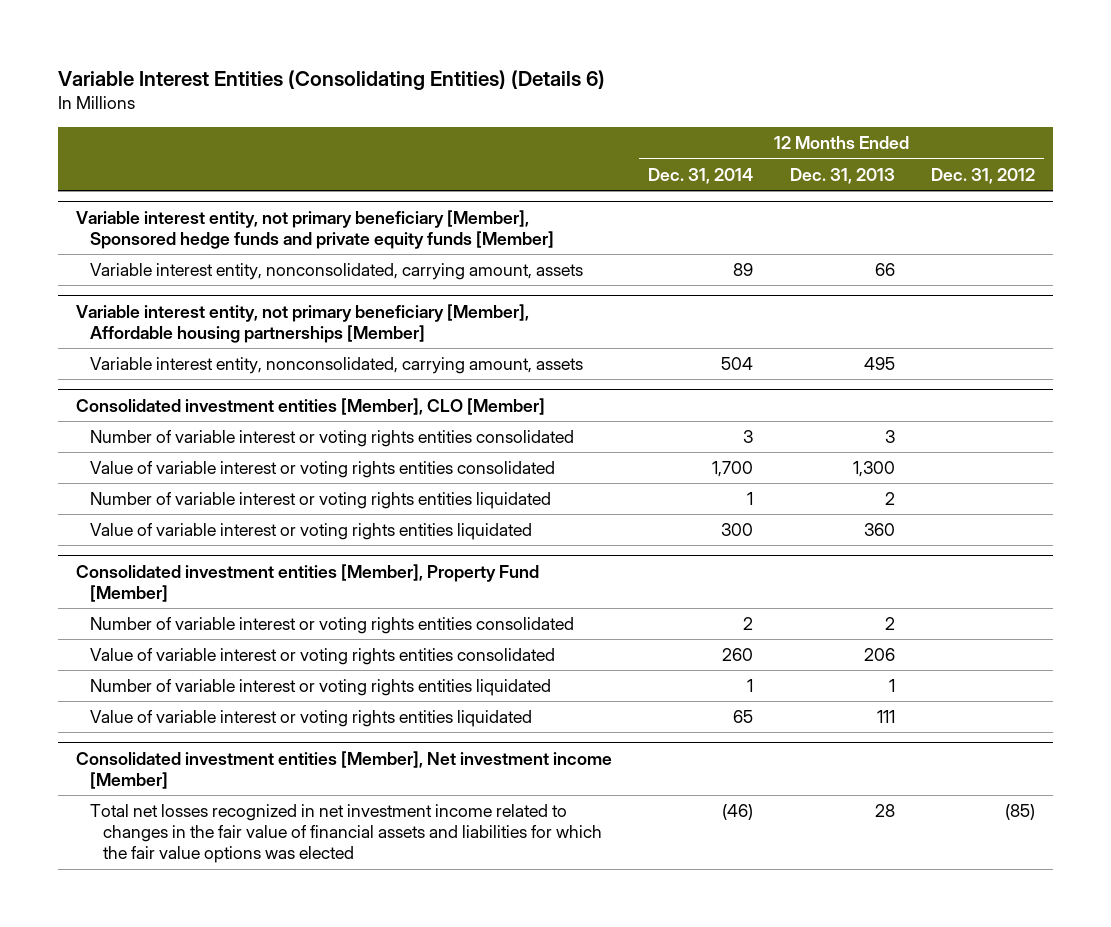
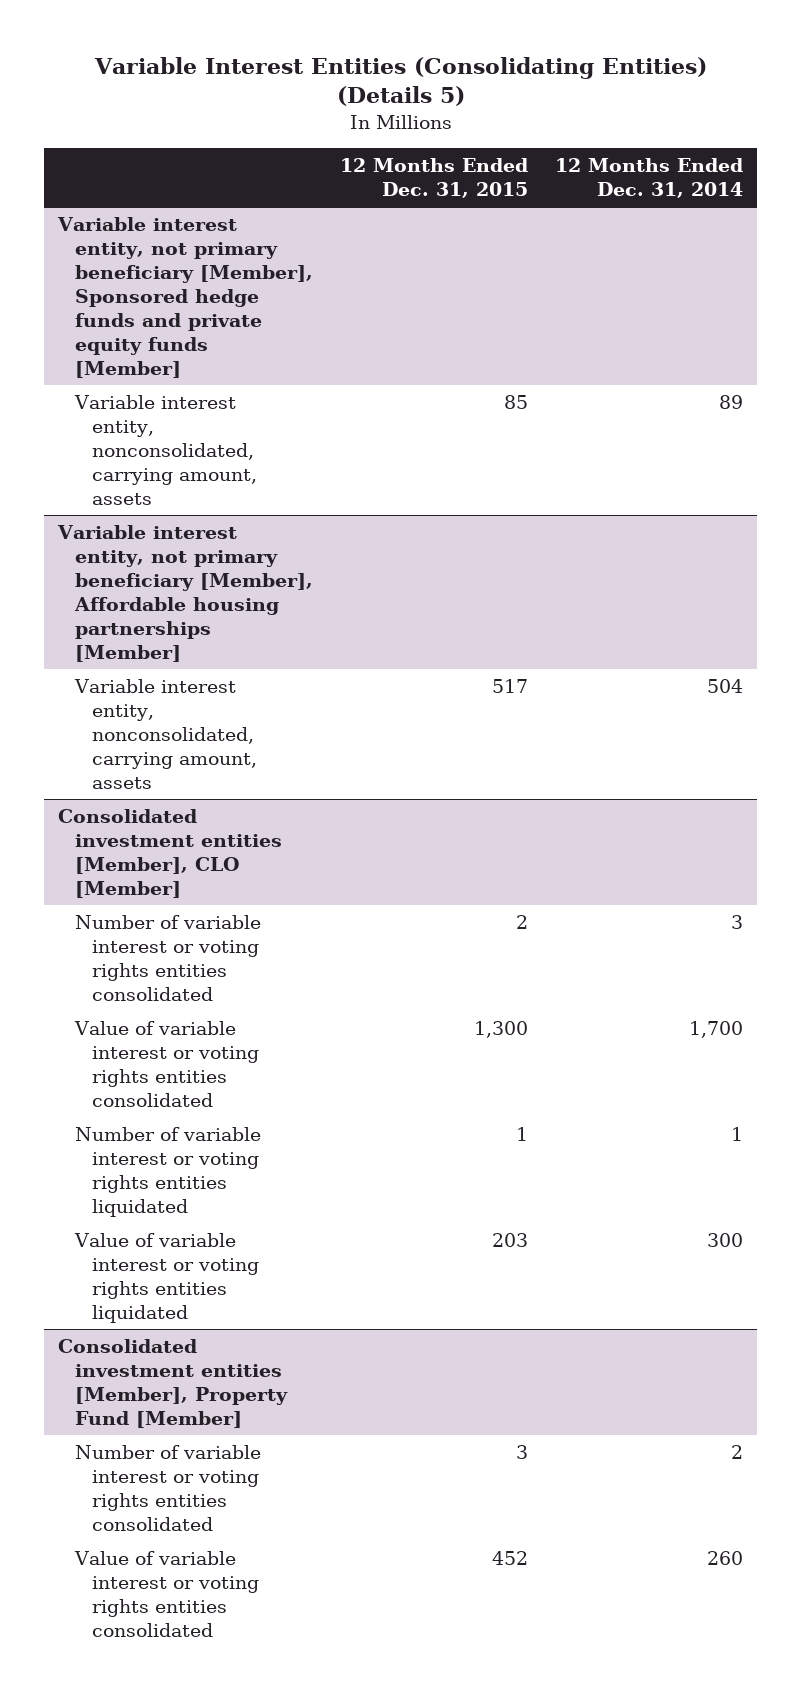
[58,69,606,90] Variable Interest Entities (Consolidating Entities) (Details 6) -> [93,56,707,107] Variable Interest Entities (Consolidating Entities) (Details 5)
[789,167,895,184] Dec. 31, 2013 -> none
[930,167,1035,184] Dec. 31, 2012 -> none
none -> [340,158,529,199] 12 Months Ended Dec. 31, 2015
[89,679,551,697] Number of variable interest or voting rights entities liquidated -> none
[89,710,532,728] Value of variable interest or voting rights entities liquidated -> none
[76,750,613,789] Consolidated investment entities [Member], Net investment income [Member] -> none
[89,804,603,864] Total net losses recognized in net investment income related to changes in the fair value of financial assets and liabilities for which the fair value options was elected -> none

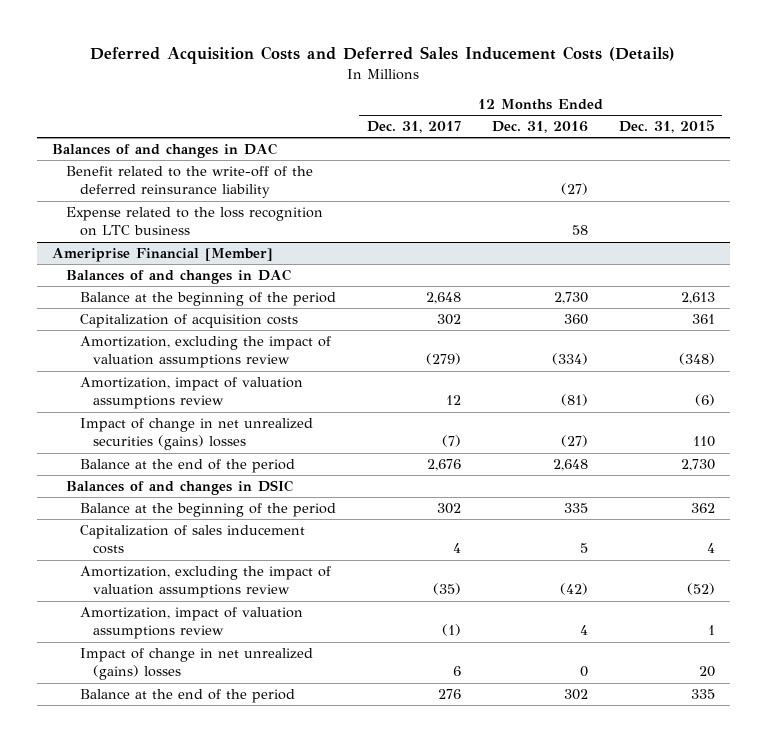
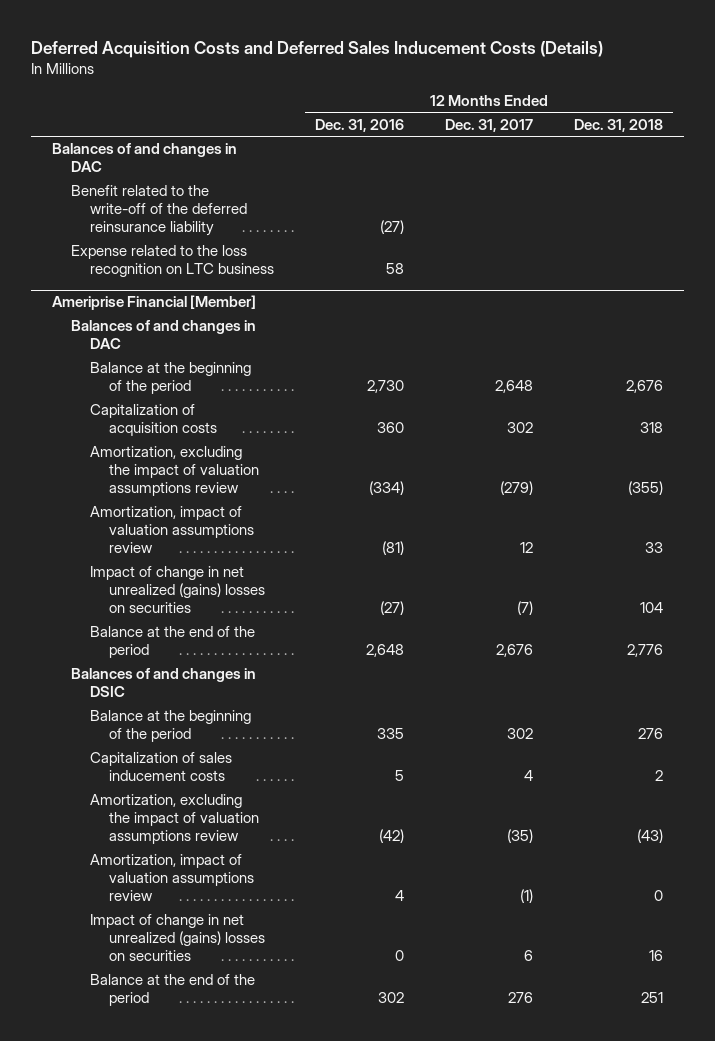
[618,120,715,134] Dec. 31, 2015 -> none
none -> [574,118,664,132] Dec. 31, 2018
[79,418,313,451] Impact of change in net unrealized securities (gains) losses -> [89,566,265,614] Impact of change in net unrealized (gains) losses on securities
[79,648,313,681] Impact of change in net unrealized (gains) losses -> [89,914,265,962] Impact of change in net unrealized (gains) losses on securities

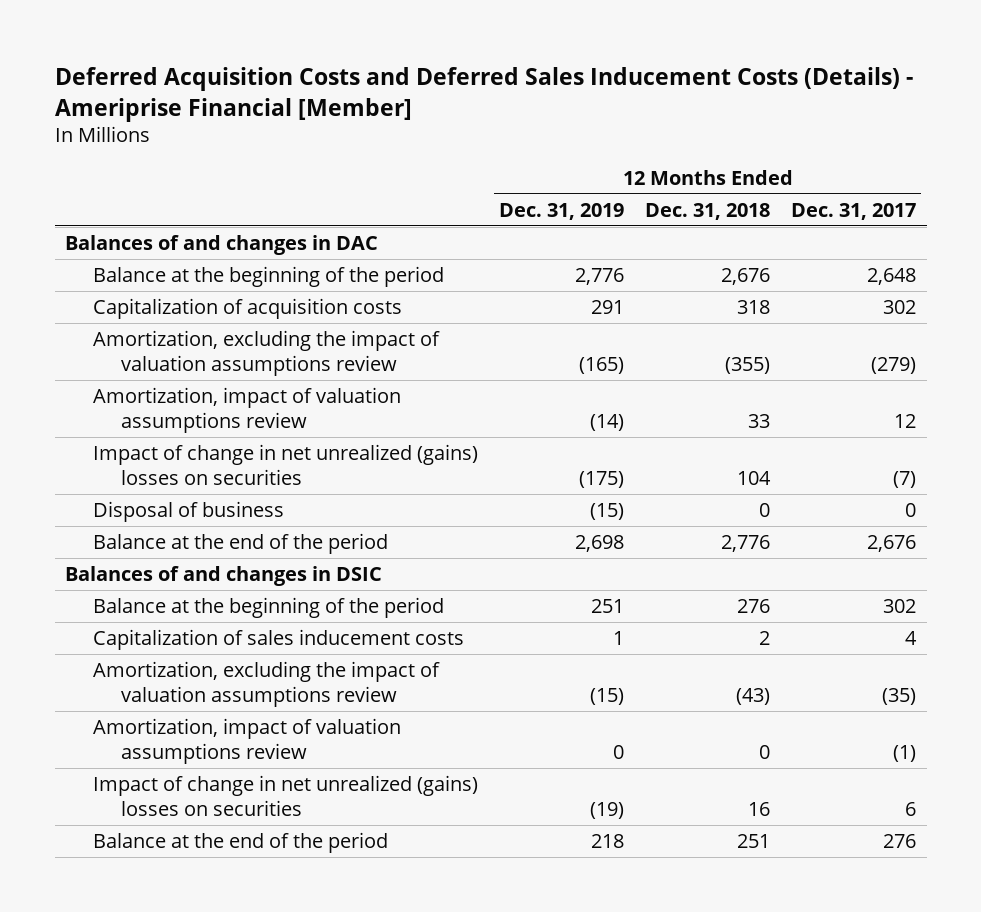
[31,41,604,59] Deferred Acquisition Costs and Deferred Sales Inducement Costs (Details) -> [54,67,913,122] Deferred Acquisition Costs and Deferred Sales Inducement Costs (Details) - Ameriprise Financial [Member]
[314,118,404,132] Dec. 31, 2016 -> none
none -> [498,202,624,220] Dec. 31, 2019
[70,185,247,237] Benefit related to the write-off of the deferred reinsurance liability -> none
[70,245,274,278] Expense related to the loss recognition on LTC business -> none
[51,295,256,311] Ameriprise Financial [Member] -> none
[70,320,256,350] Balances of and changes in DAC -> none
none -> [92,500,284,522] Disposal of business

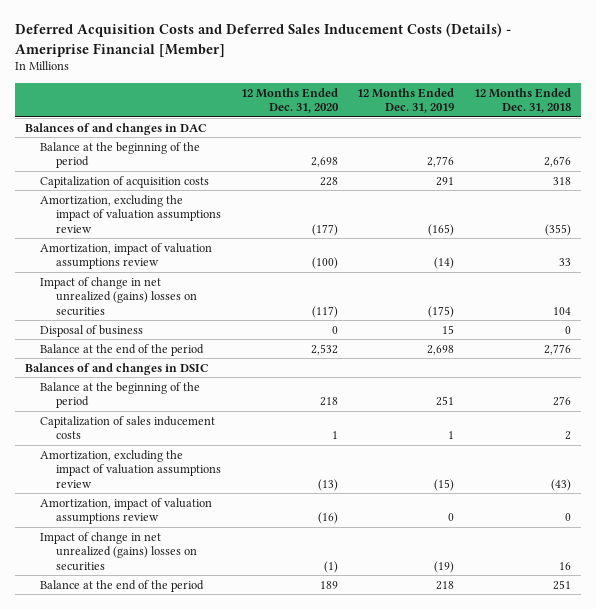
[791,202,917,220] Dec. 31, 2017 -> none
none -> [240,87,339,114] 12 Months Ended Dec. 31, 2020
[589,502,624,520] (15) -> [442,324,455,334] 15

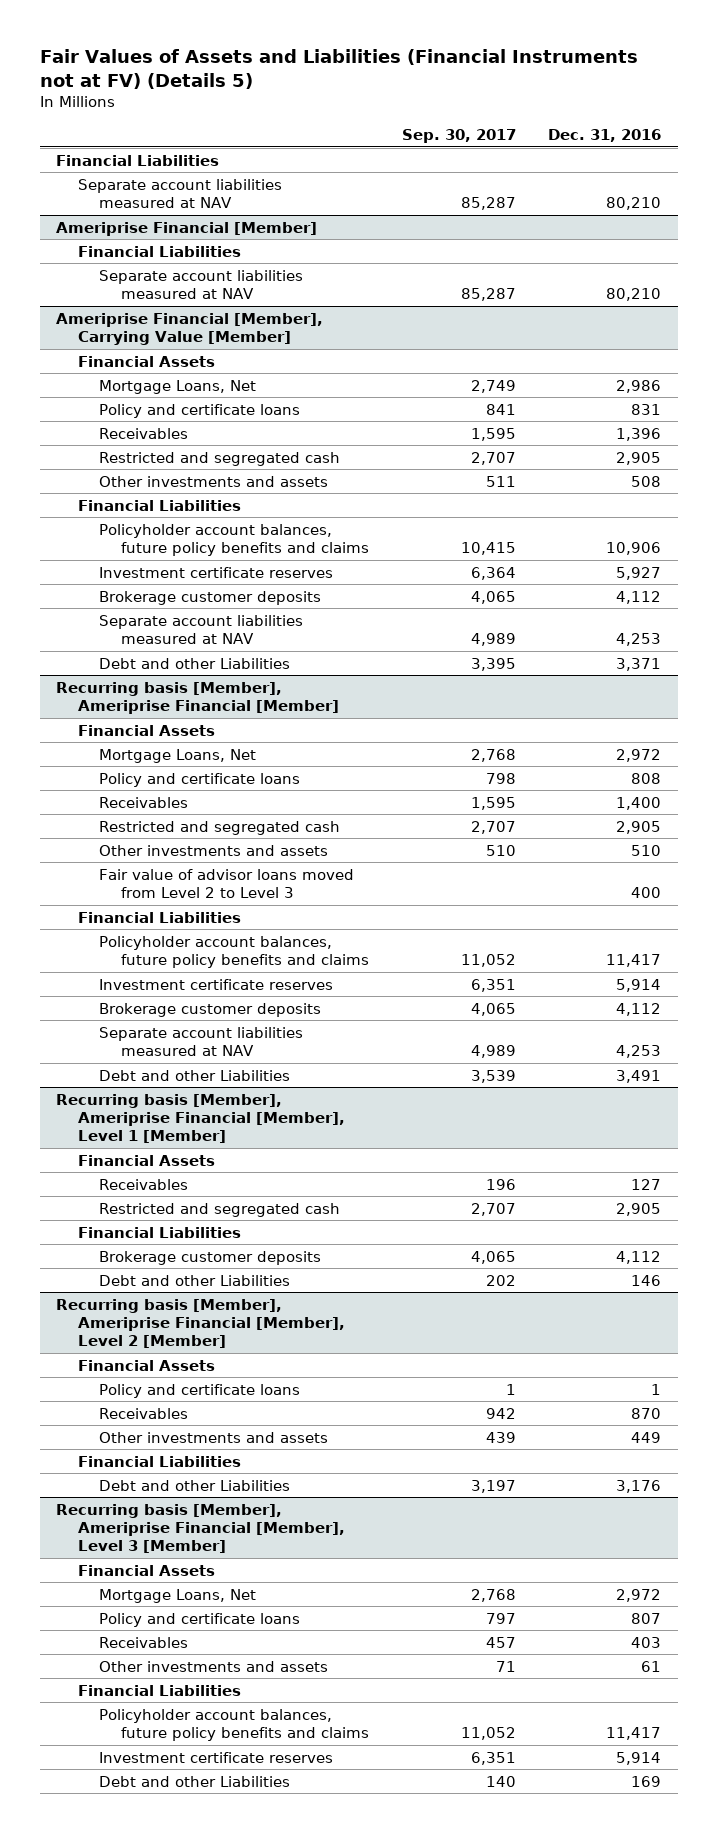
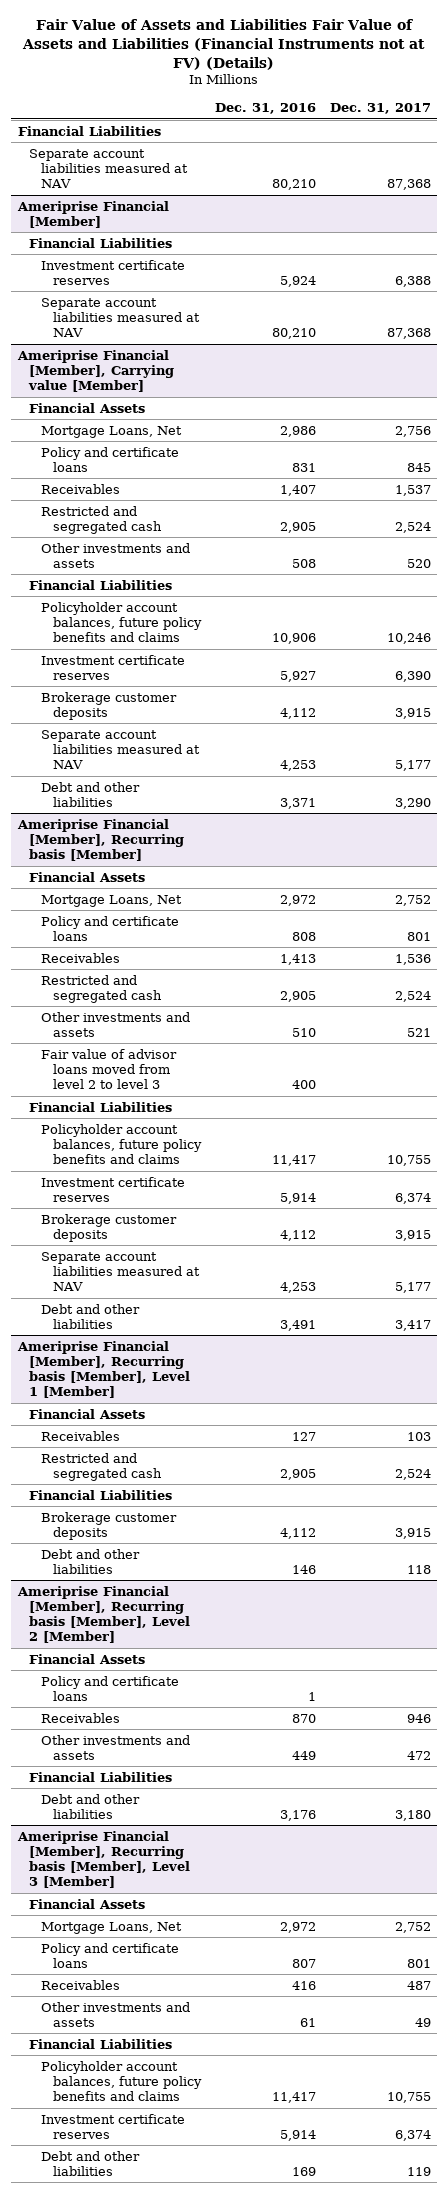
[39,49,638,89] Fair Values of Assets and Liabilities (Financial Instruments not at FV) (Details 5) -> [22,18,426,70] Fair Value of Assets and Liabilities Fair Value of Assets and Liabilities (Financial Instruments not at FV) (Details)
[401,128,516,143] Sep. 30, 2017 -> none
none -> [329,103,431,115] Dec. 31, 2017
none -> [41,259,186,285] Investment certificate reserves
[56,312,324,345] Ameriprise Financial [Member], Carrying Value [Member] -> [16,349,175,392] Ameriprise Financial [Member], Carrying value [Member]
[616,427,662,441] 1,396 -> [279,484,316,496] 1,407
[99,657,291,669] Debt and other Liabilities -> [41,781,141,807] Debt and other liabilities
[56,681,339,714] Recurring basis [Member], Ameriprise Financial [Member] -> [16,818,185,861] Ameriprise Financial [Member], Recurring basis [Member]
[616,796,662,810] 1,400 -> [279,953,316,965] 1,413
[99,868,355,898] Fair value of advisor loans moved from Level 2 to Level 3 -> [41,1048,178,1089] Fair value of advisor loans moved from level 2 to level 3
[99,1069,291,1081] Debt and other Liabilities -> [41,1303,141,1329] Debt and other liabilities
[56,1093,345,1143] Recurring basis [Member], Ameriprise Financial [Member], Level 1 [Member] -> [16,1340,191,1399] Ameriprise Financial [Member], Recurring basis [Member], Level 1 [Member]
[99,1274,291,1286] Debt and other Liabilities -> [41,1548,141,1574] Debt and other liabilities
[56,1298,345,1348] Recurring basis [Member], Ameriprise Financial [Member], Level 2 [Member] -> [16,1585,191,1644] Ameriprise Financial [Member], Recurring basis [Member], Level 2 [Member]
[99,1479,291,1491] Debt and other Liabilities -> [41,1793,141,1819] Debt and other liabilities
[56,1503,345,1553] Recurring basis [Member], Ameriprise Financial [Member], Level 3 [Member] -> [16,1830,191,1889] Ameriprise Financial [Member], Recurring basis [Member], Level 3 [Member]
[631,1636,662,1648] 403 -> [291,1980,316,1990] 416
[99,1775,291,1787] Debt and other Liabilities -> [41,2150,141,2176] Debt and other liabilities

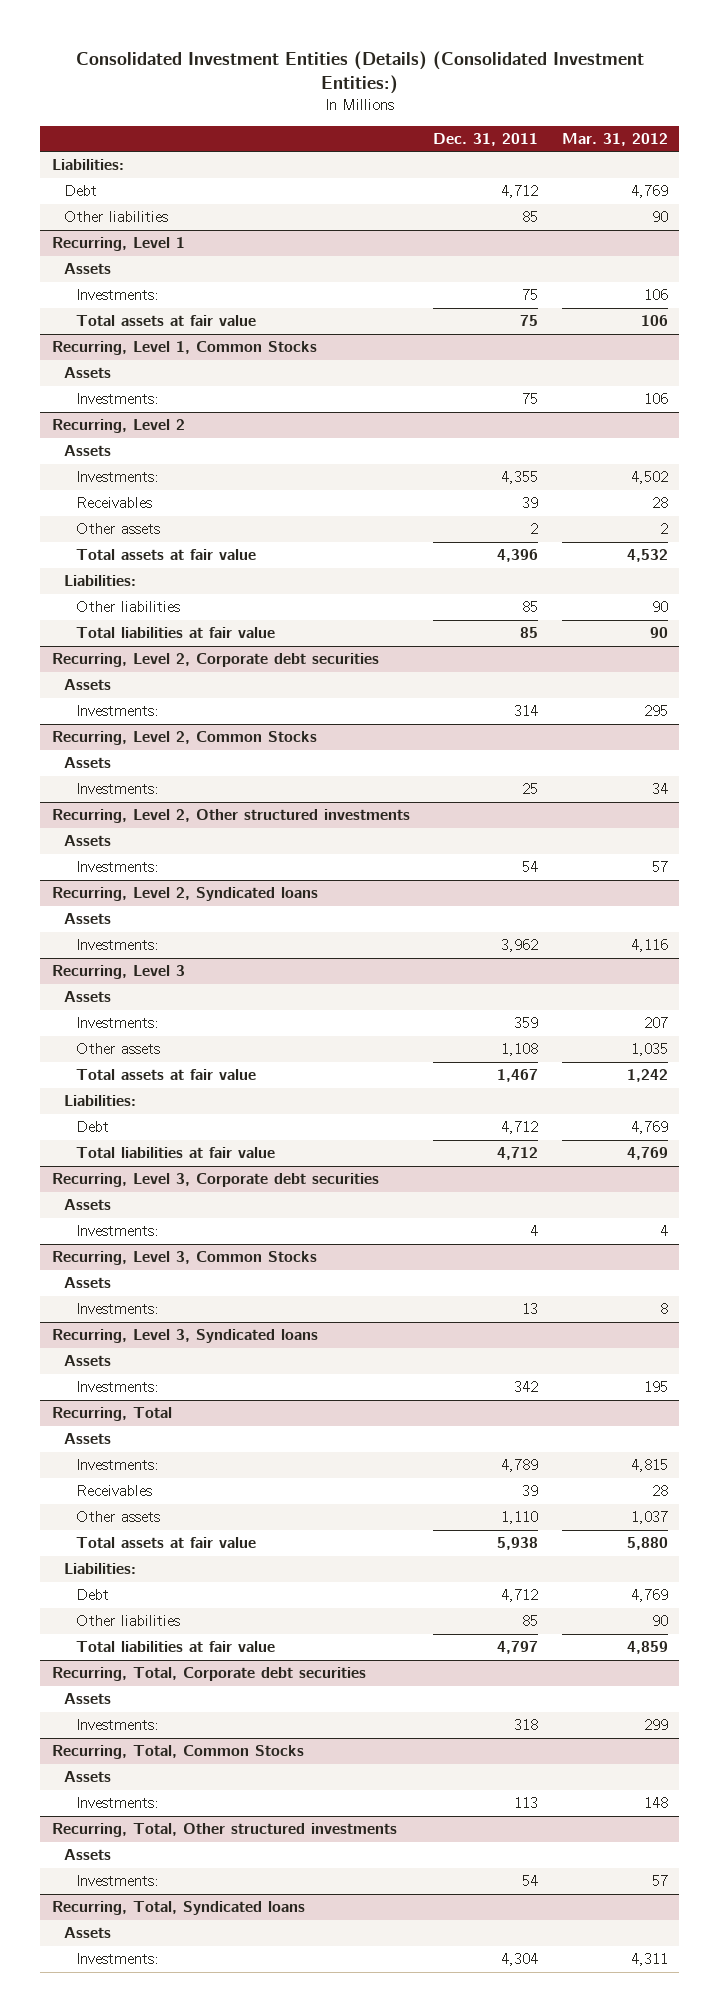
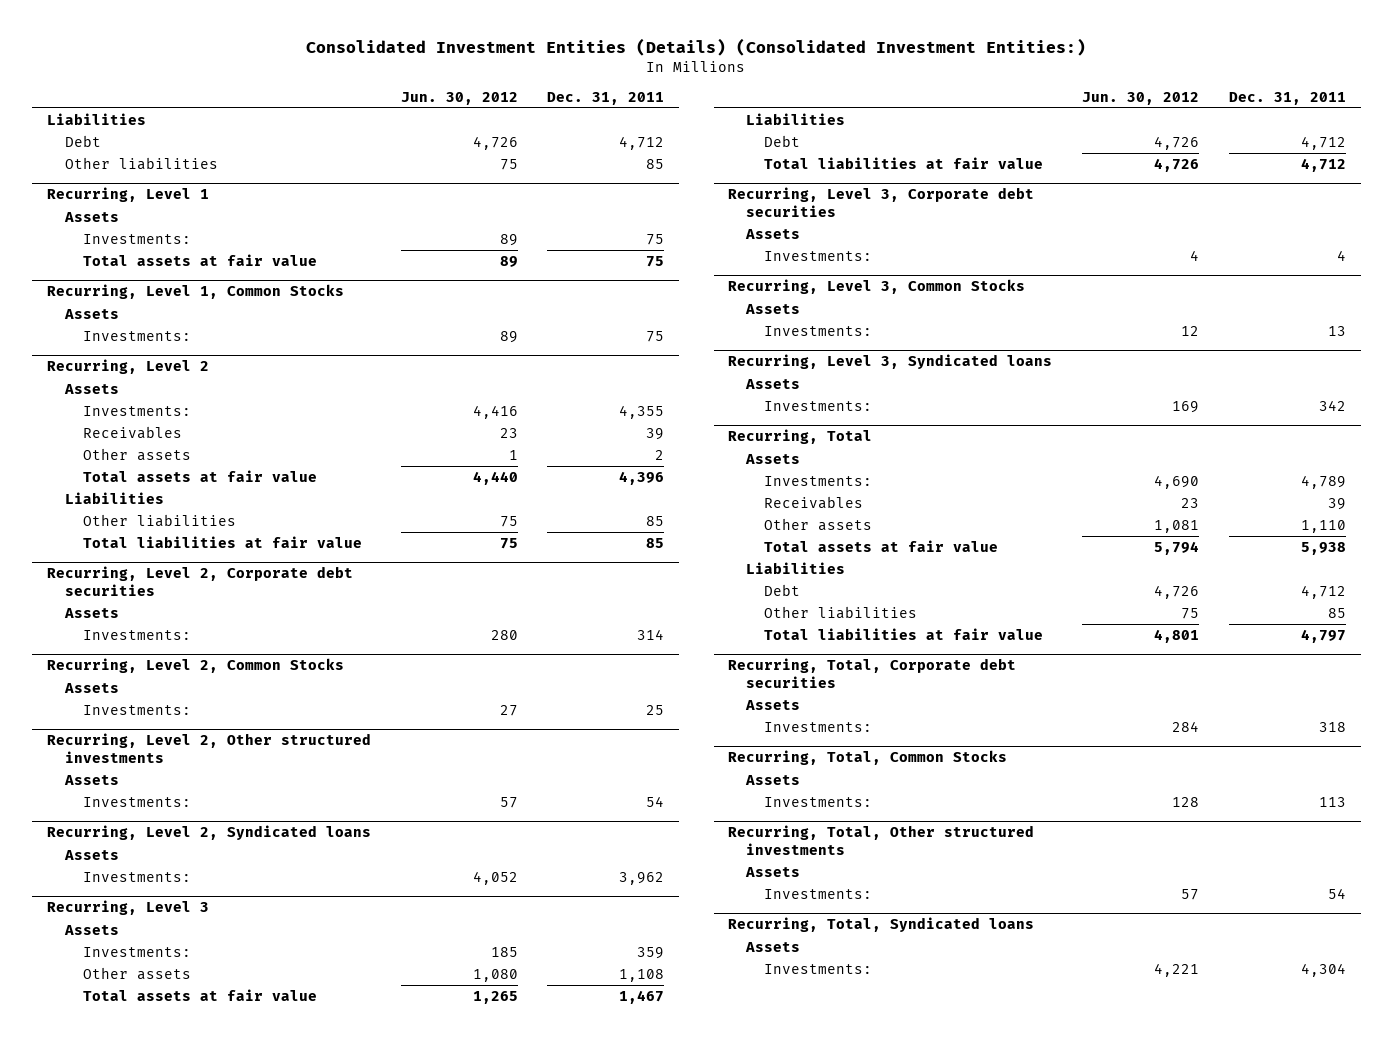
[561,132,668,146] Mar. 31, 2012 -> none
none -> [400,91,518,105] Jun. 30, 2012
[51,159,124,171] Liabilities: -> [46,112,146,125] Liabilities
[64,575,137,587] Liabilities: -> [64,491,164,504] Liabilities
[64,1095,137,1107] Liabilities: -> [746,112,846,125] Liabilities
[64,1563,137,1575] Liabilities: -> [746,561,846,574] Liabilities

